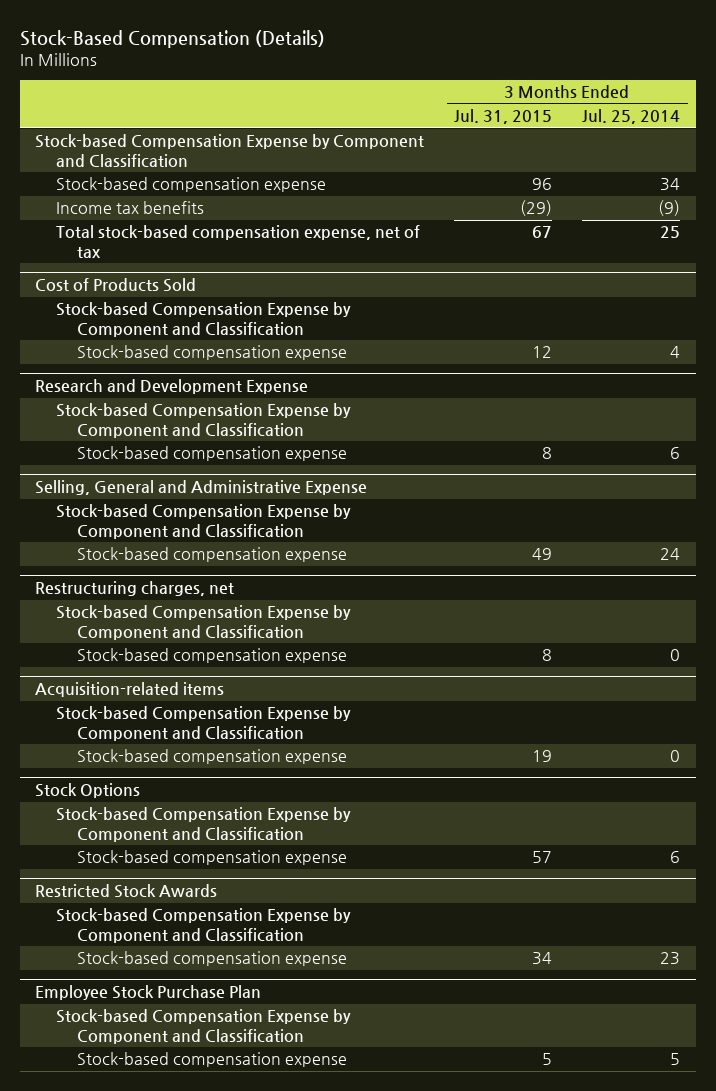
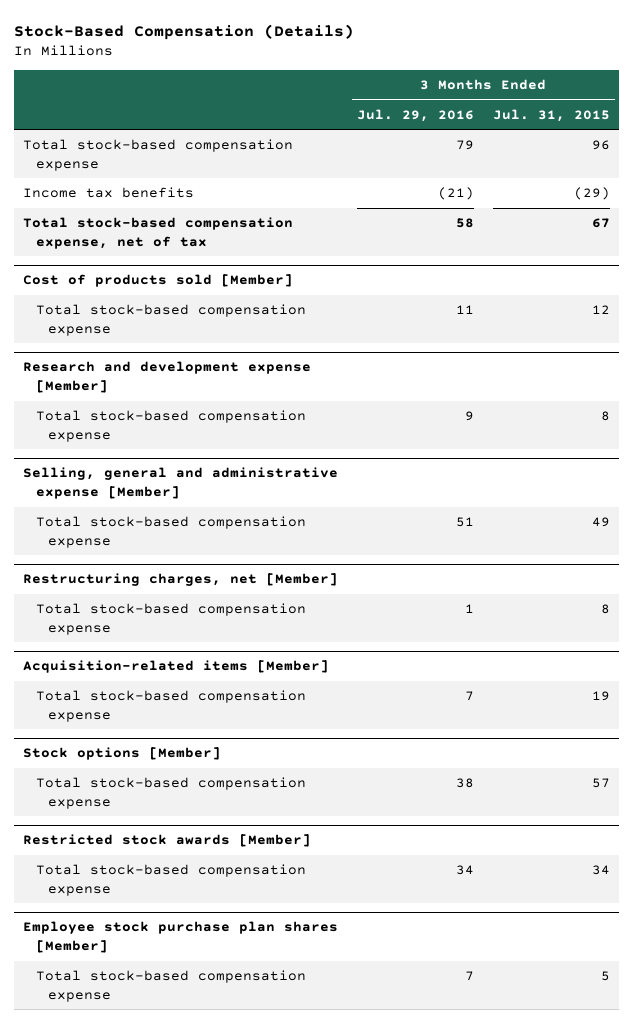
[582,109,681,125] Jul. 25, 2014 -> none
none -> [356,108,474,122] Jul. 29, 2016
[35,134,425,168] Stock-based Compensation Expense by Component and Classification -> none
[56,177,327,193] Stock-based compensation expense -> [23,139,294,171] Total stock-based compensation expense
[56,302,352,337] Stock-based Compensation Expense by Component and Classification -> none
[56,403,352,438] Stock-based Compensation Expense by Component and Classification -> none
[56,504,352,539] Stock-based Compensation Expense by Component and Classification -> none
[56,605,352,640] Stock-based Compensation Expense by Component and Classification -> none
[56,706,352,741] Stock-based Compensation Expense by Component and Classification -> none
[56,807,352,842] Stock-based Compensation Expense by Component and Classification -> none
[56,908,352,943] Stock-based Compensation Expense by Component and Classification -> none
[56,1009,352,1044] Stock-based Compensation Expense by Component and Classification -> none
[35,277,197,292] Cost of Products Sold -> [23,274,294,288] Cost of products sold [Member]
[76,345,347,361] Stock-based compensation expense -> [35,304,306,336] Total stock-based compensation expense
[35,378,309,394] Research and Development Expense -> [23,361,312,393] Research and development expense [Member]
[76,446,347,462] Stock-based compensation expense -> [35,410,306,442] Total stock-based compensation expense
[35,479,368,495] Selling, General and Administrative Expense -> [23,467,339,499] Selling, general and administrative expense [Member]
[76,547,347,563] Stock-based compensation expense -> [35,516,306,548] Total stock-based compensation expense
[35,580,235,596] Restructuring charges, net -> [23,573,339,587] Restructuring charges, net [Member]
[76,648,347,664] Stock-based compensation expense -> [35,603,306,635] Total stock-based compensation expense
[35,681,225,697] Acquisition-related items -> [23,660,330,674] Acquisition-related items [Member]
[76,749,347,765] Stock-based compensation expense -> [35,690,306,722] Total stock-based compensation expense
[35,782,141,798] Stock Options -> [23,747,222,761] Stock options [Member]
[76,850,347,866] Stock-based compensation expense -> [35,777,306,809] Total stock-based compensation expense
[35,883,218,898] Restricted Stock Awards -> [23,834,312,848] Restricted stock awards [Member]
[76,951,347,967] Stock-based compensation expense -> [35,864,306,896] Total stock-based compensation expense
[35,984,262,1000] Employee Stock Purchase Plan -> [23,921,339,953] Employee stock purchase plan shares [Member]
[76,1052,347,1068] Stock-based compensation expense -> [35,970,306,1002] Total stock-based compensation expense

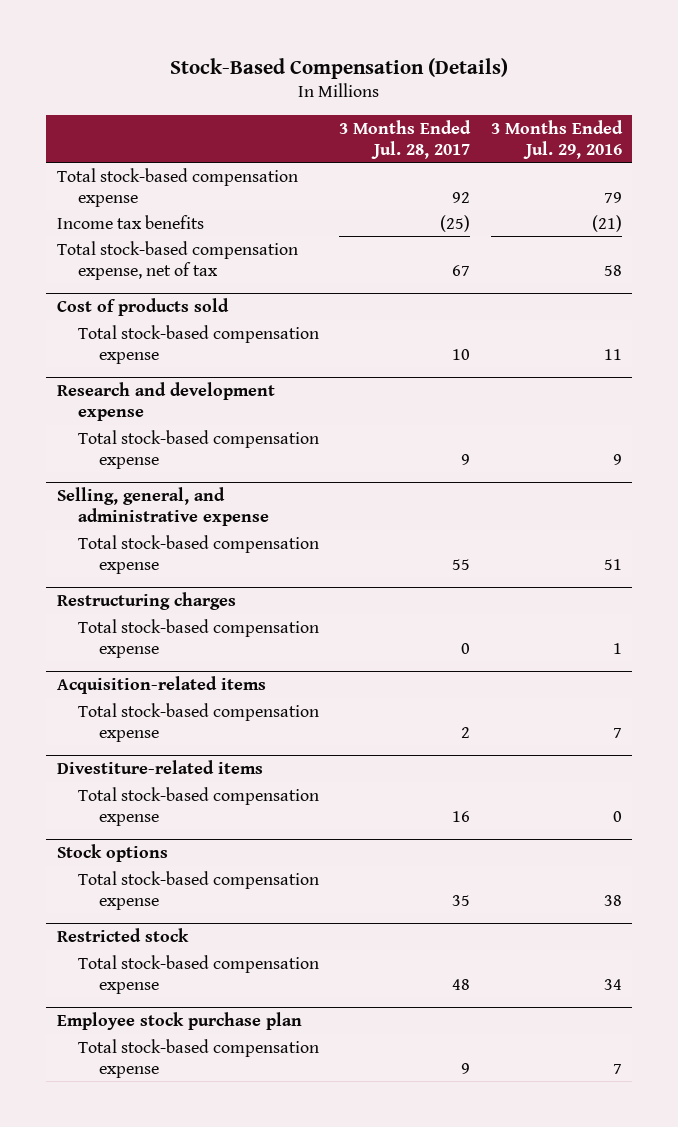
[492,108,610,122] Jul. 31, 2015 -> none
none -> [339,119,472,159] 3 Months Ended Jul. 28, 2017
[23,274,294,288] Cost of products sold [Member] -> [56,298,229,317] Cost of products sold
[23,361,312,393] Research and development expense [Member] -> [56,382,275,422] Research and development expense
[23,467,339,499] Selling, general and administrative expense [Member] -> [56,487,269,527] Selling, general, and administrative expense
[23,573,339,587] Restructuring charges, net [Member] -> [56,592,236,611] Restructuring charges
[23,660,330,674] Acquisition-related items [Member] -> [56,676,266,695] Acquisition-related items
none -> [56,760,263,775] Divestiture-related items
none -> [77,786,319,826] Total stock-based compensation expense
[23,747,222,761] Stock options [Member] -> [56,844,168,863] Stock options
[23,834,312,848] Restricted stock awards [Member] -> [56,928,189,943] Restricted stock
[23,921,339,953] Employee stock purchase plan shares [Member] -> [56,1012,302,1031] Employee stock purchase plan

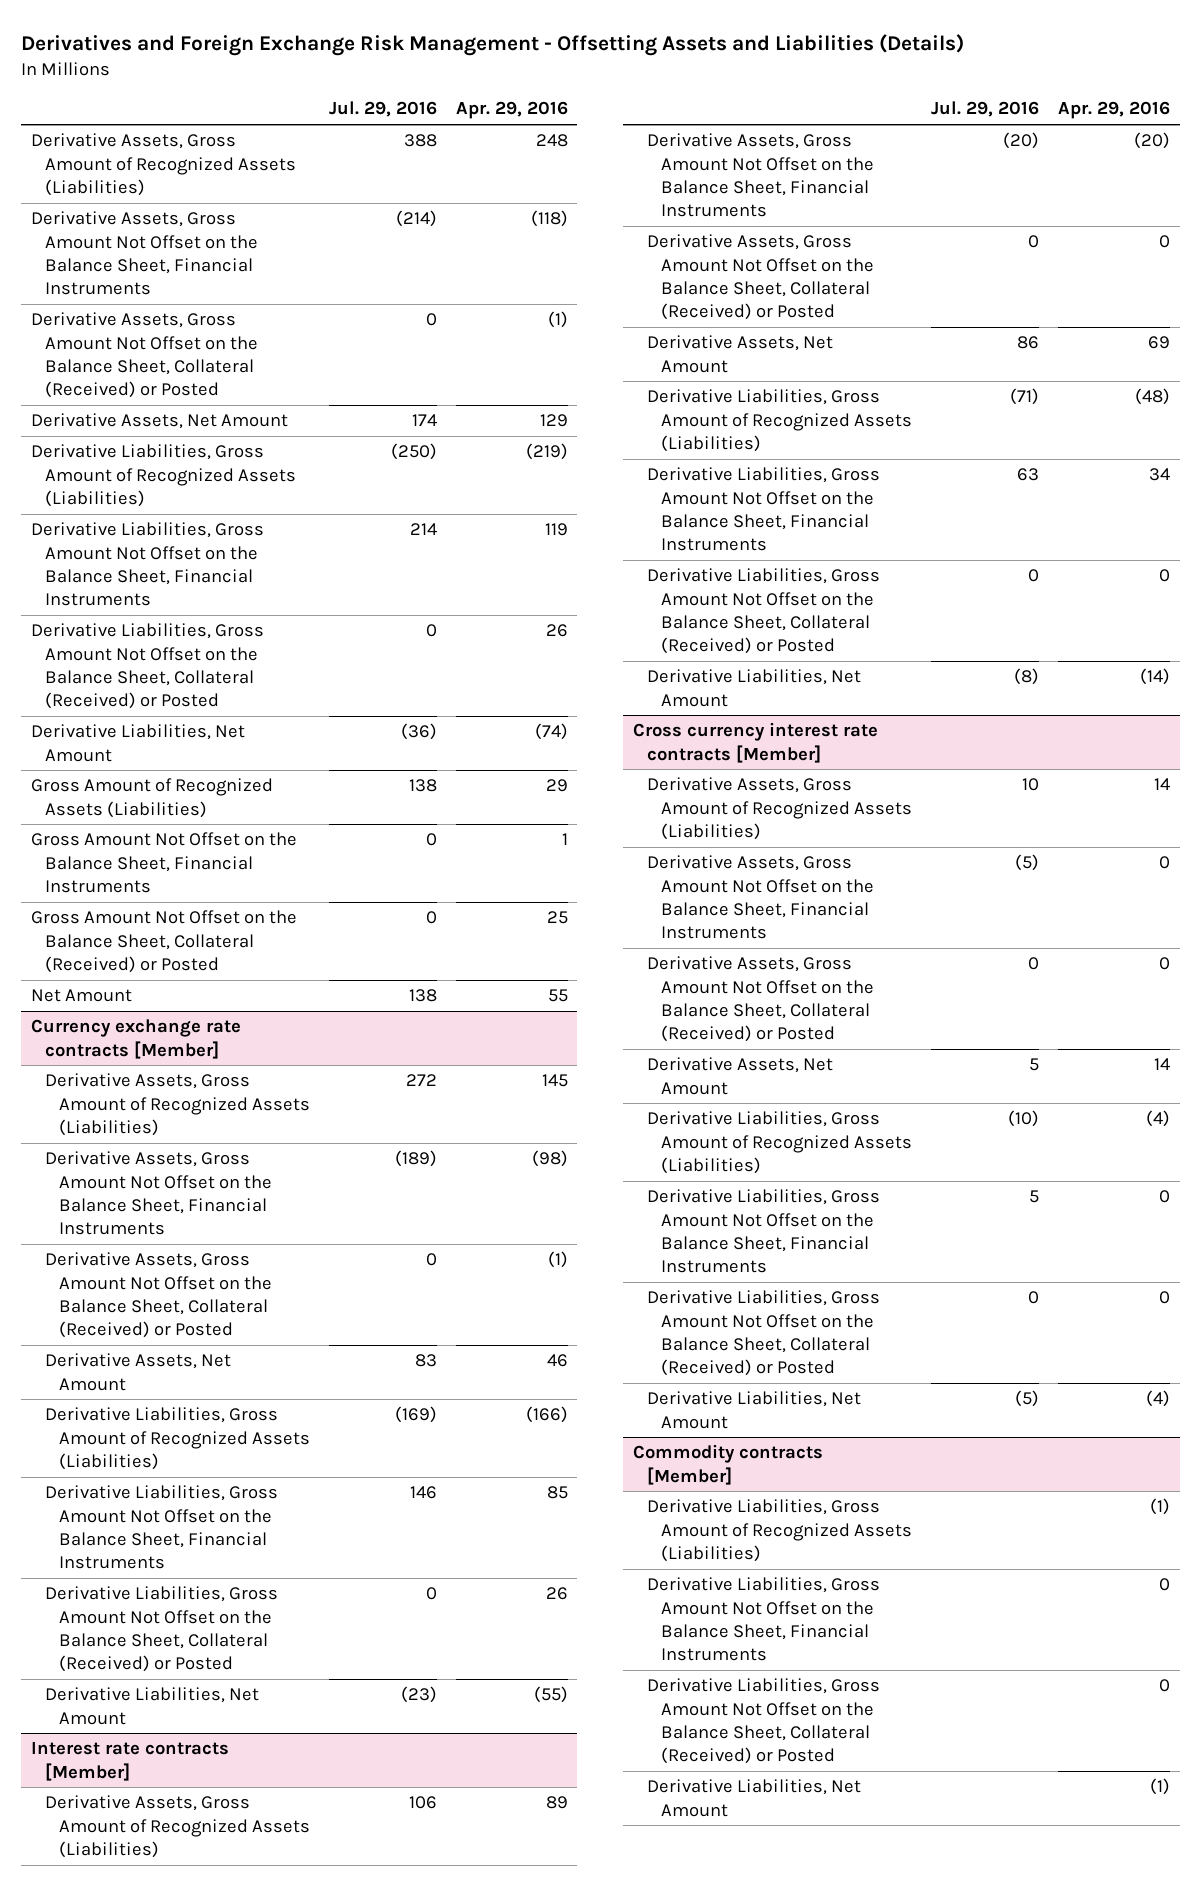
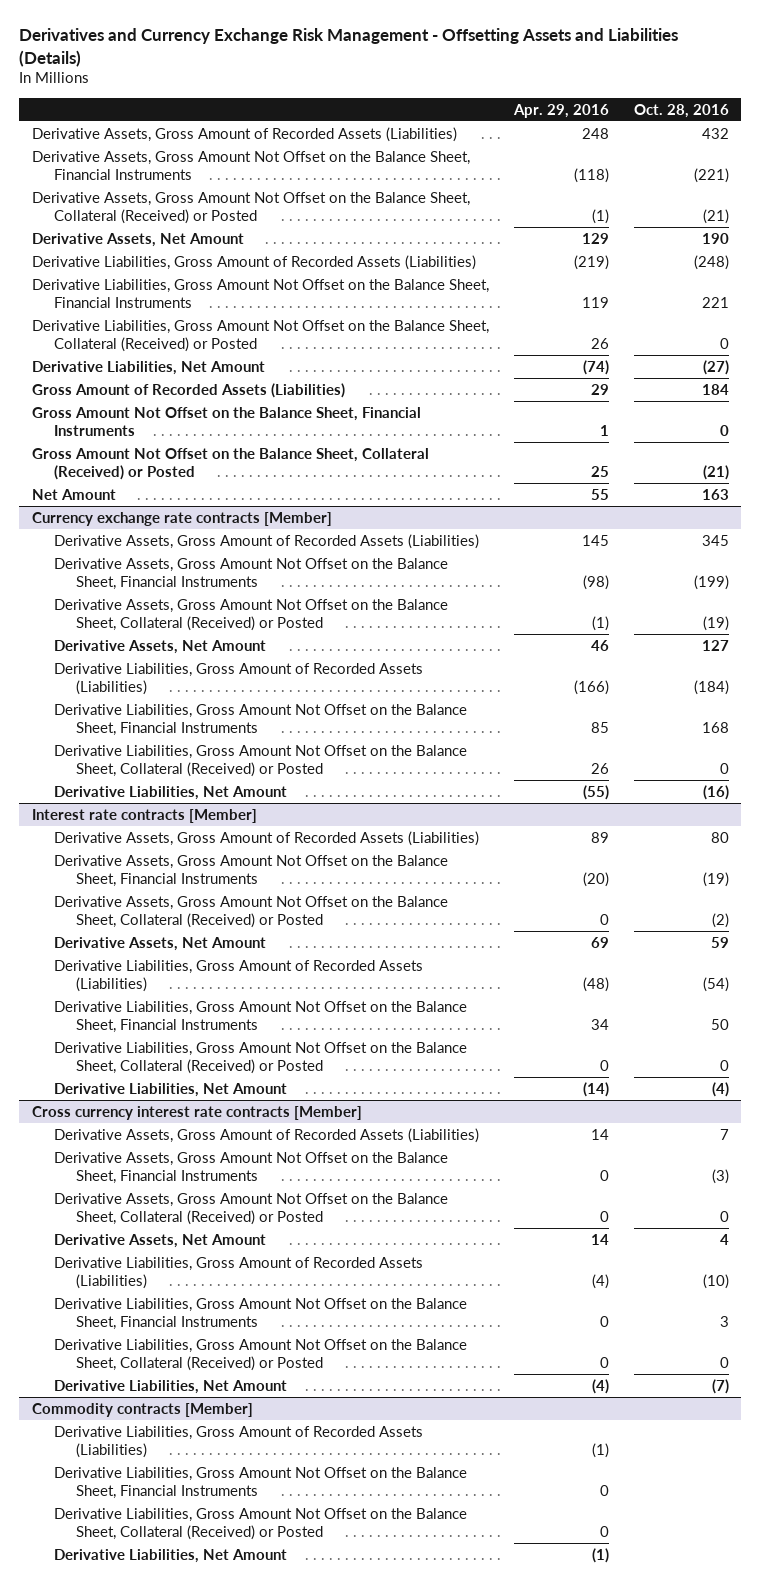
[21,33,965,56] Derivatives and Foreign Exchange Risk Management - Offsetting Assets and Liabilities (Details) -> [18,28,678,67] Derivatives and Currency Exchange Risk Management - Offsetting Assets and Liabilities (Details)
[328,101,437,118] Jul. 29, 2016 -> none
none -> [633,103,729,118] Oct. 28, 2016
[30,133,296,197] Derivative Assets, Gross Amount of Recognized Assets (Liabilities) -> [31,126,457,142] Derivative Assets, Gross Amount of Recorded Assets (Liabilities)
[30,444,296,508] Derivative Liabilities, Gross Amount of Recognized Assets (Liabilities) -> [31,254,476,270] Derivative Liabilities, Gross Amount of Recorded Assets (Liabilities)
[30,778,273,818] Gross Amount of Recognized Assets (Liabilities) -> [31,382,345,398] Gross Amount of Recorded Assets (Liabilities)
[44,1073,311,1137] Derivative Assets, Gross Amount of Recognized Assets (Liabilities) -> [53,533,479,549] Derivative Assets, Gross Amount of Recorded Assets (Liabilities)
[44,1407,311,1471] Derivative Liabilities, Gross Amount of Recognized Assets (Liabilities) -> [53,662,423,695] Derivative Liabilities, Gross Amount of Recorded Assets (Liabilities)
[44,1795,311,1859] Derivative Assets, Gross Amount of Recognized Assets (Liabilities) -> [53,830,479,846] Derivative Assets, Gross Amount of Recorded Assets (Liabilities)
[647,389,913,453] Derivative Liabilities, Gross Amount of Recognized Assets (Liabilities) -> [53,959,423,992] Derivative Liabilities, Gross Amount of Recorded Assets (Liabilities)
[647,777,913,841] Derivative Assets, Gross Amount of Recognized Assets (Liabilities) -> [53,1127,479,1143] Derivative Assets, Gross Amount of Recorded Assets (Liabilities)
[647,1111,913,1175] Derivative Liabilities, Gross Amount of Recognized Assets (Liabilities) -> [53,1256,423,1289] Derivative Liabilities, Gross Amount of Recorded Assets (Liabilities)
[647,1499,913,1563] Derivative Liabilities, Gross Amount of Recognized Assets (Liabilities) -> [53,1425,423,1458] Derivative Liabilities, Gross Amount of Recorded Assets (Liabilities)

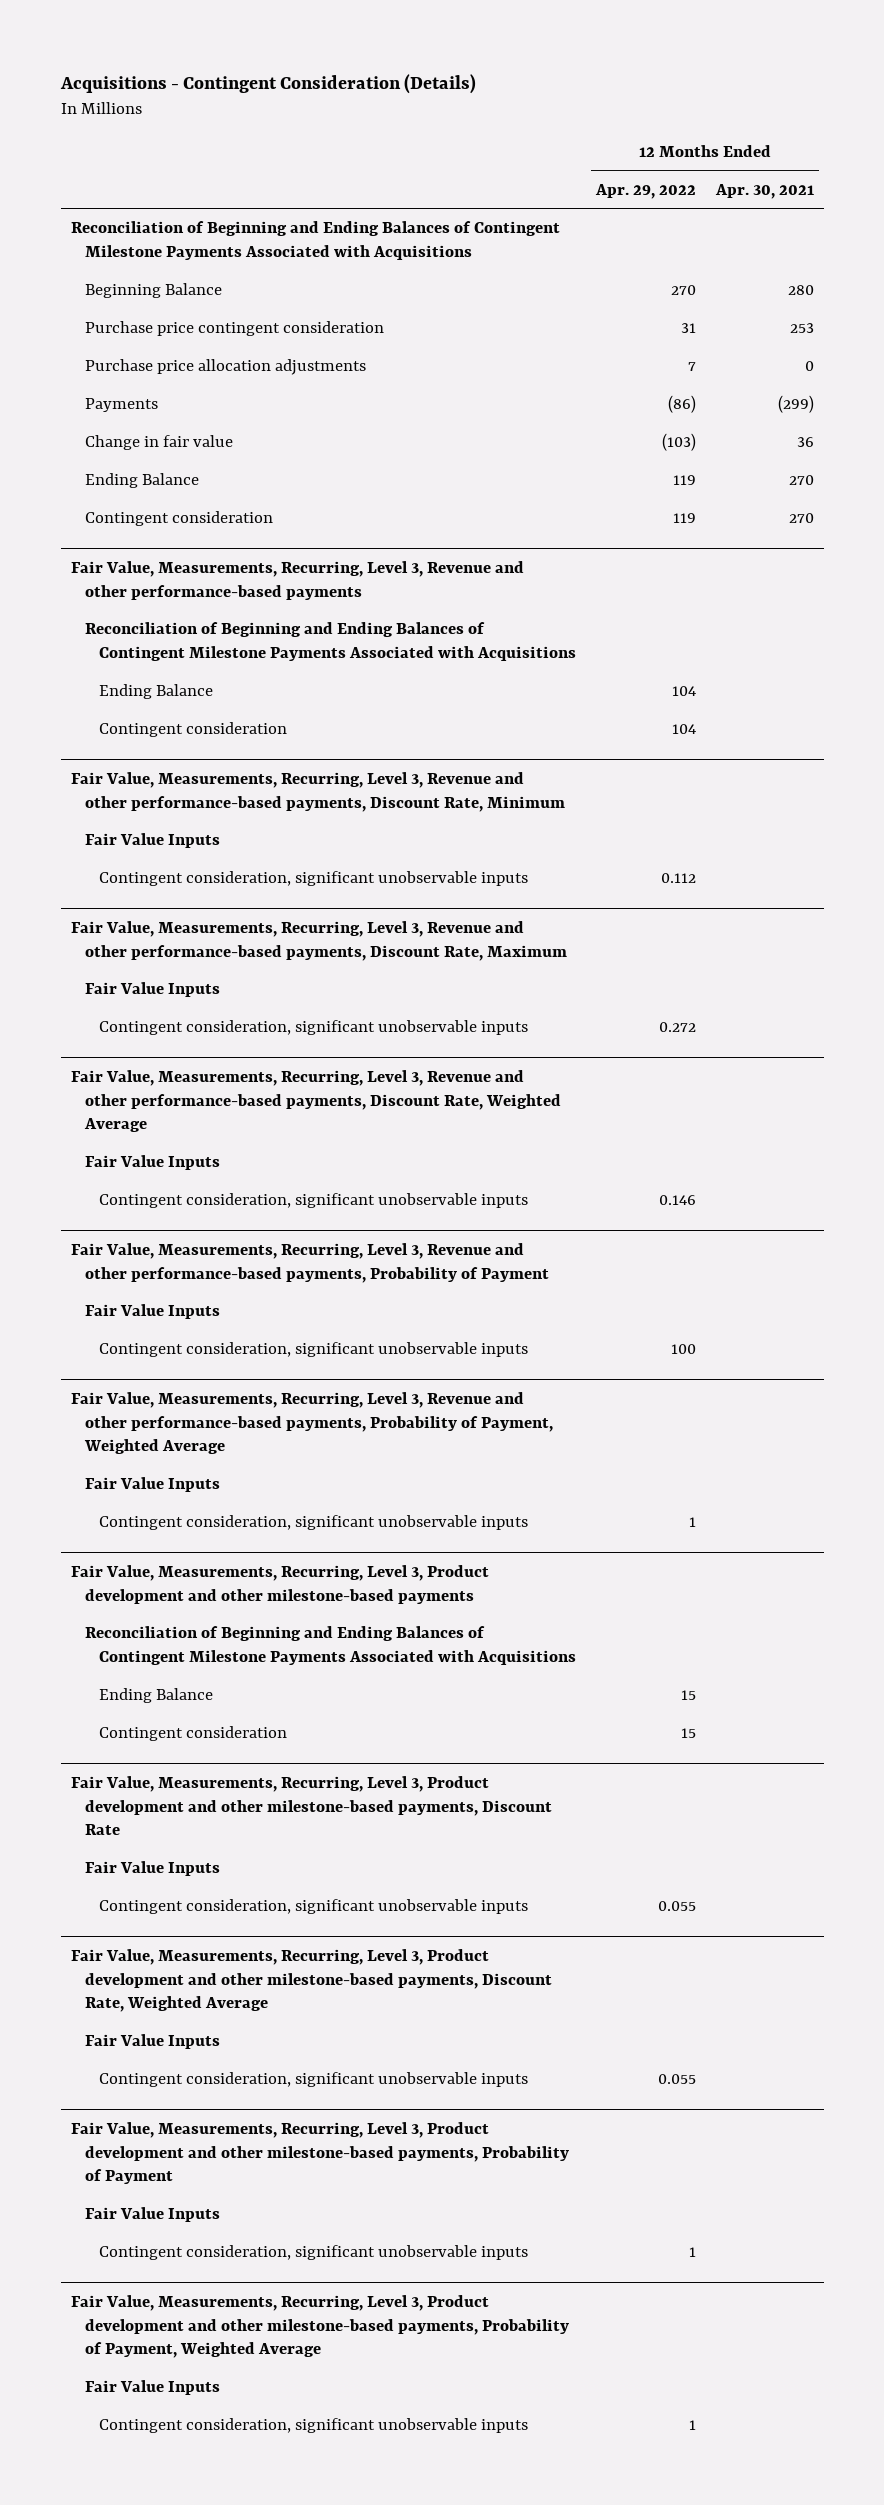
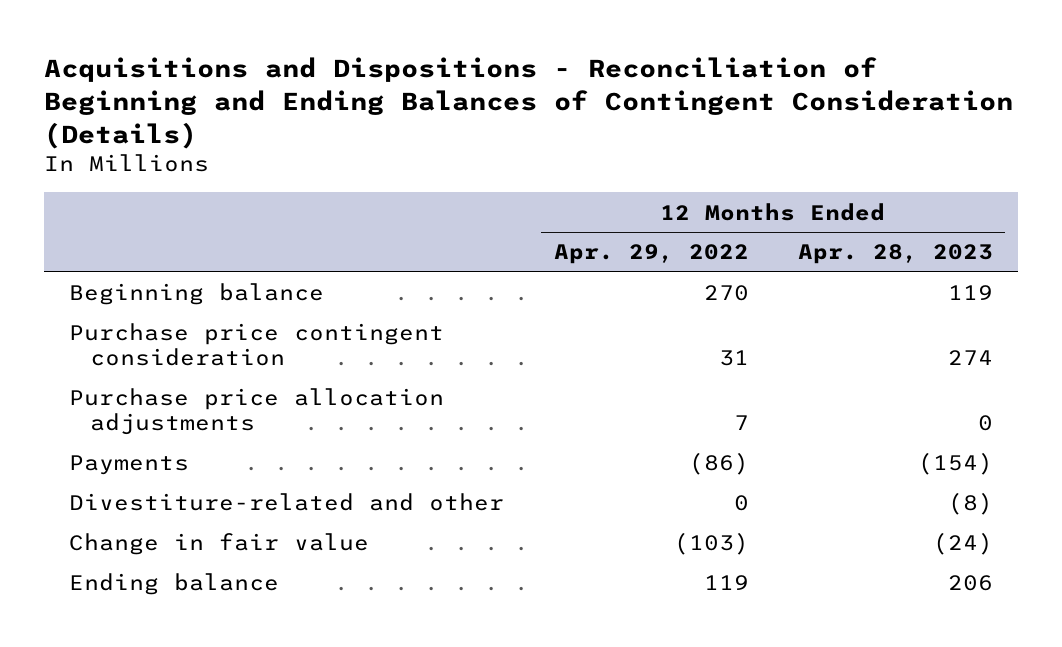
[59,74,476,95] Acquisitions - Contingent Consideration (Details) -> [44,57,1014,149] Acquisitions and Dispositions - Reconciliation of Beginning and Ending Balances of Contingent Consideration (Details)
[714,183,814,199] Apr. 30, 2021 -> none
none -> [798,244,994,265] Apr. 28, 2023
[70,221,560,260] Reconciliation of Beginning and Ending Balances of Contingent Milestone Payments Associated with Acquisitions -> none
[84,283,222,299] Beginning Balance -> [69,283,325,306] Beginning balance
none -> [69,493,505,512] Divestiture-related and other
[84,511,273,527] Contingent consideration -> none
[70,561,524,600] Fair Value, Measurements, Recurring, Level 3, Revenue and other performance-based payments -> none
[84,622,576,661] Reconciliation of Beginning and Ending Balances of Contingent Milestone Payments Associated with Acquisitions -> none
[98,684,213,700] Ending Balance -> none
[98,722,287,738] Contingent consideration -> none
[70,772,565,812] Fair Value, Measurements, Recurring, Level 3, Revenue and other performance-based payments, Discount Rate, Minimum -> none
[84,833,220,849] Fair Value Inputs -> none
[98,871,528,887] Contingent consideration, significant unobservable inputs -> none
[70,921,567,961] Fair Value, Measurements, Recurring, Level 3, Revenue and other performance-based payments, Discount Rate, Maximum -> none
[84,982,220,998] Fair Value Inputs -> none
[98,1020,528,1036] Contingent consideration, significant unobservable inputs -> none
[70,1070,561,1133] Fair Value, Measurements, Recurring, Level 3, Revenue and other performance-based payments, Discount Rate, Weighted Average -> none
[84,1155,220,1171] Fair Value Inputs -> none
[98,1193,528,1209] Contingent consideration, significant unobservable inputs -> none
[70,1243,549,1283] Fair Value, Measurements, Recurring, Level 3, Revenue and other performance-based payments, Probability of Payment -> none
[84,1304,220,1320] Fair Value Inputs -> none
[98,1342,528,1358] Contingent consideration, significant unobservable inputs -> none
[70,1392,553,1455] Fair Value, Measurements, Recurring, Level 3, Revenue and other performance-based payments, Probability of Payment, Weighted Average -> none
[84,1477,220,1493] Fair Value Inputs -> none
[98,1515,528,1531] Contingent consideration, significant unobservable inputs -> none
[70,1565,489,1604] Fair Value, Measurements, Recurring, Level 3, Product development and other milestone-based payments -> none
[84,1626,576,1665] Reconciliation of Beginning and Ending Balances of Contingent Milestone Payments Associated with Acquisitions -> none
[98,1688,213,1704] Ending Balance -> none
[98,1726,287,1742] Contingent consideration -> none
[70,1776,552,1836] Fair Value, Measurements, Recurring, Level 3, Product development and other milestone-based payments, Discount Rate -> none
[84,1861,220,1877] Fair Value Inputs -> none
[98,1899,528,1915] Contingent consideration, significant unobservable inputs -> none
[70,1949,552,2013] Fair Value, Measurements, Recurring, Level 3, Product development and other milestone-based payments, Discount Rate, Weighted Average -> none
[84,2034,220,2050] Fair Value Inputs -> none
[98,2072,528,2088] Contingent consideration, significant unobservable inputs -> none
[70,2122,569,2185] Fair Value, Measurements, Recurring, Level 3, Product development and other milestone-based payments, Probability of Payment -> none
[84,2207,220,2223] Fair Value Inputs -> none
[98,2245,528,2261] Contingent consideration, significant unobservable inputs -> none
[70,2295,569,2359] Fair Value, Measurements, Recurring, Level 3, Product development and other milestone-based payments, Probability of Payment, Weighted Average -> none
[84,2380,220,2396] Fair Value Inputs -> none
[98,2418,528,2434] Contingent consideration, significant unobservable inputs -> none
[84,473,199,489] Ending Balance -> [69,573,280,596] Ending balance

